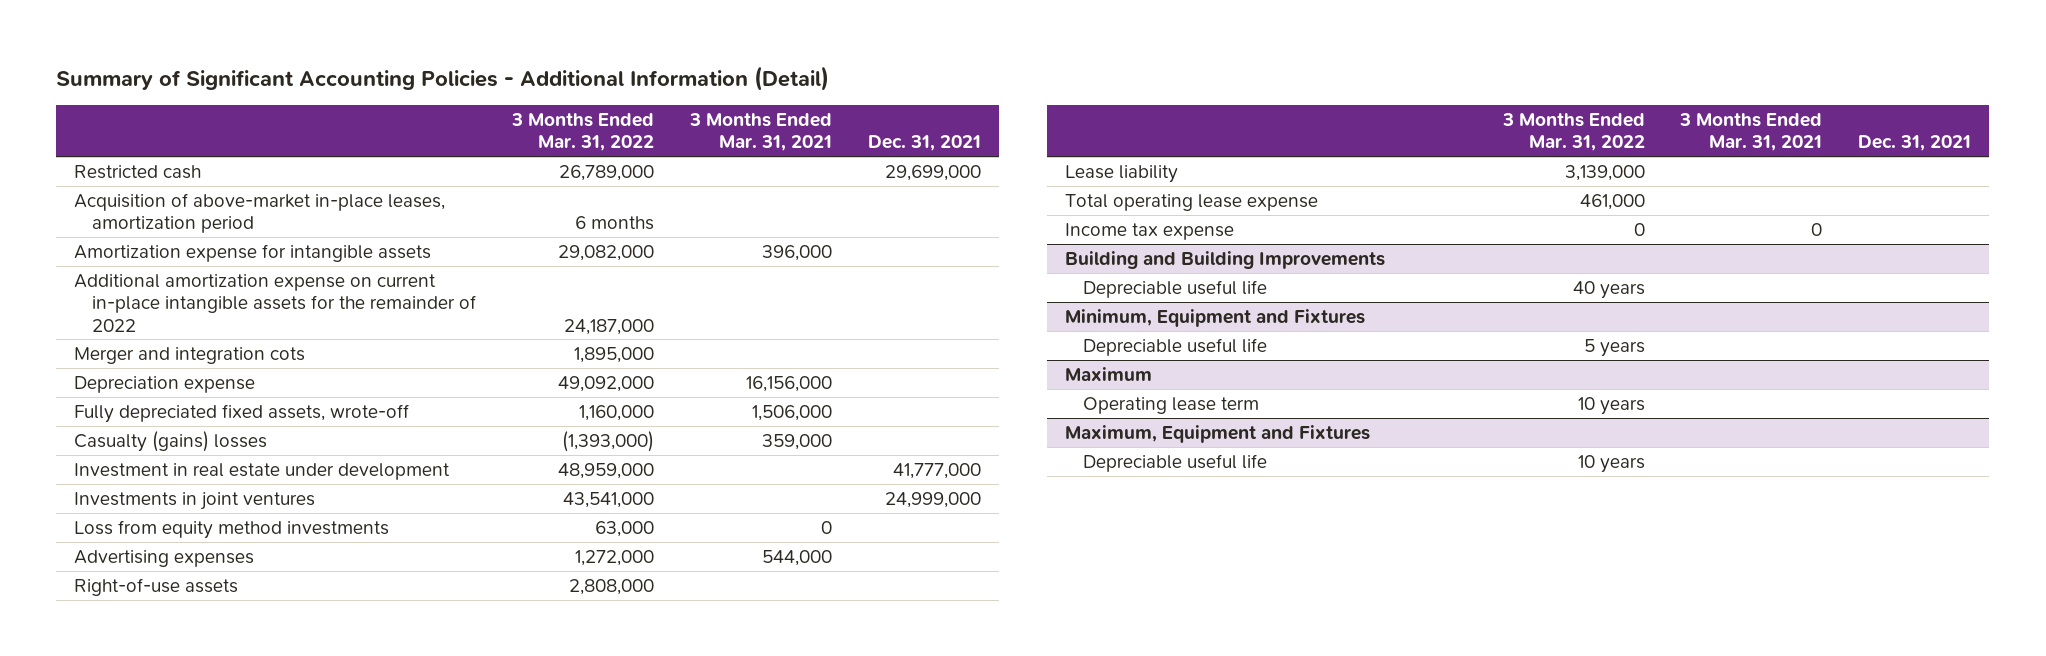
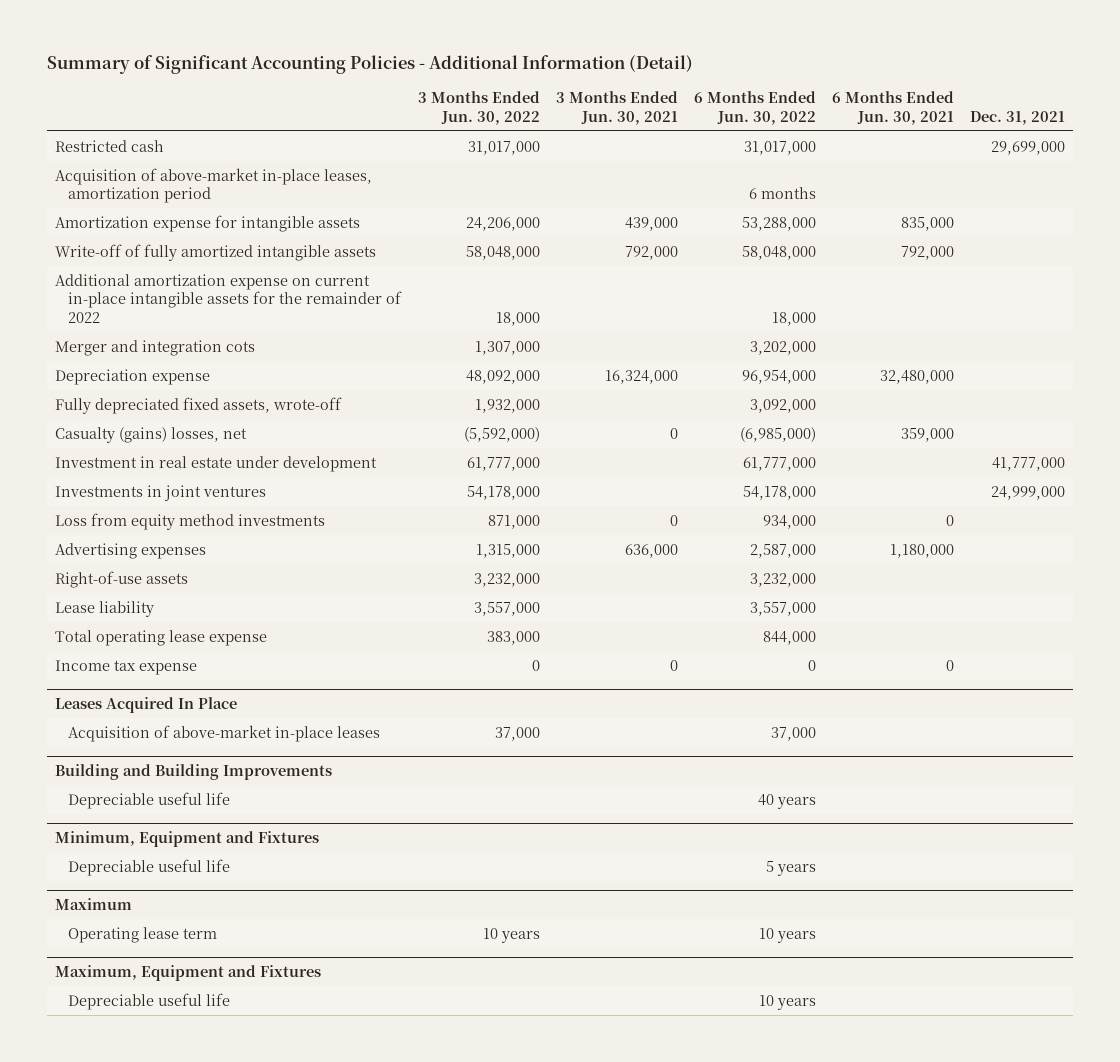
[511,113,655,152] 3 Months Ended Mar. 31, 2022 -> none
[689,113,833,152] 3 Months Ended Mar. 31, 2021 -> none
none -> [417,91,540,125] 3 Months Ended Jun. 30, 2022
none -> [555,91,678,125] 3 Months Ended Jun. 30, 2021
none -> [693,91,816,125] 6 Months Ended Jun. 30, 2022
none -> [832,91,955,125] 6 Months Ended Jun. 30, 2021
none -> [54,243,376,261] Write-off of fully amortized intangible assets
[74,430,268,452] Casualty (gains) losses -> [54,426,247,443] Casualty (gains) losses, net
none -> [54,696,237,713] Leases Acquired In Place
none -> [68,724,381,742] Acquisition of above-market in-place leases

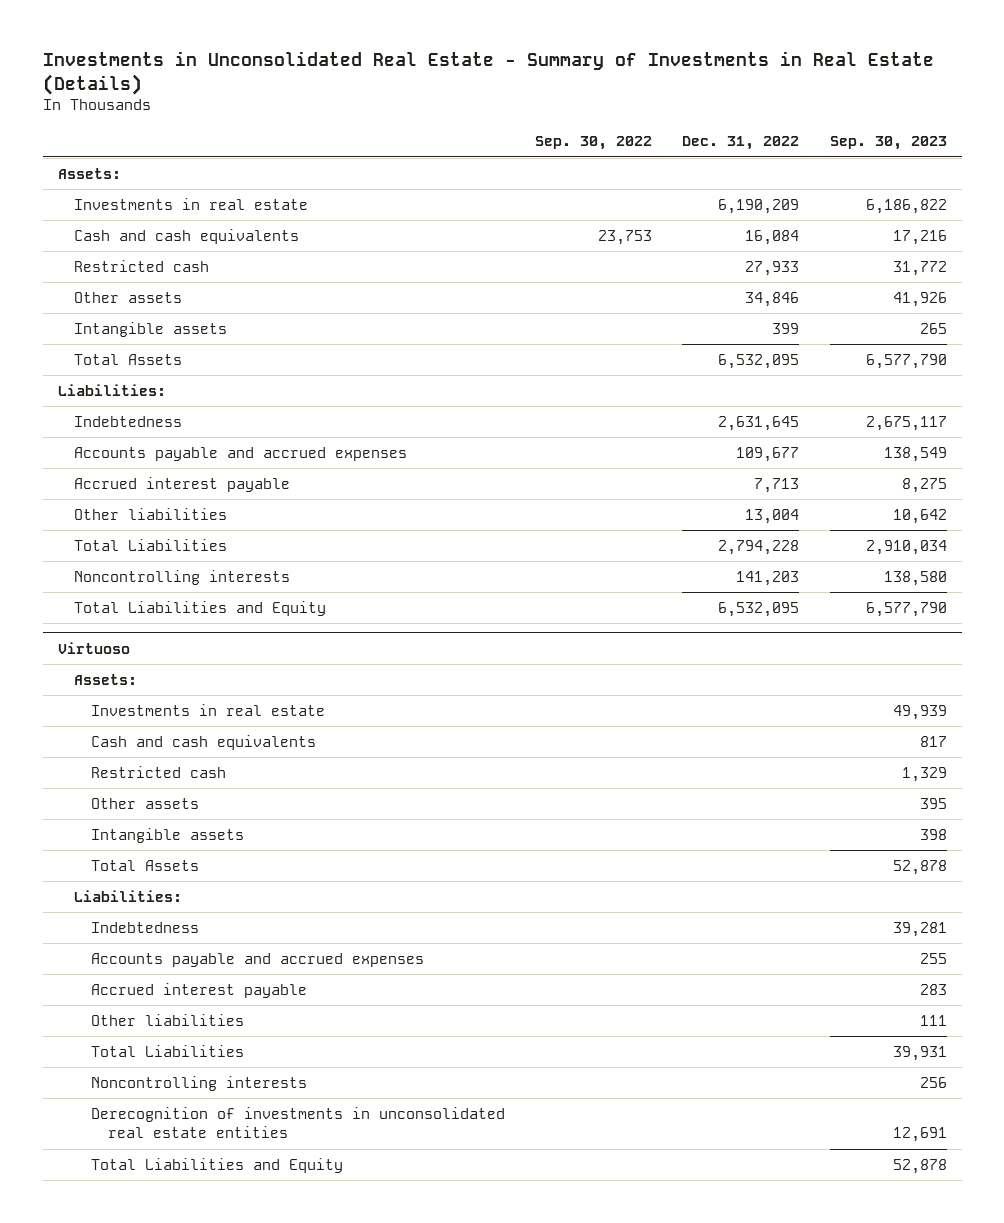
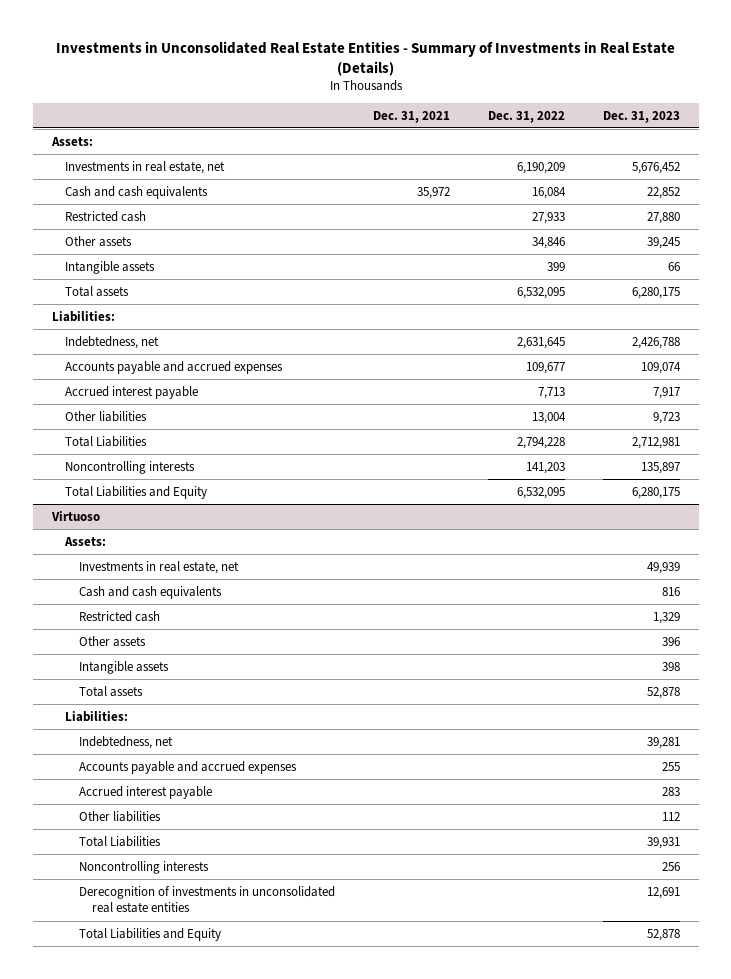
[42,51,934,95] Investments in Unconsolidated Real Estate - Summary of Investments in Real Estate (Details) -> [55,40,675,76] Investments in Unconsolidated Real Estate Entities - Summary of Investments in Real Estate (Details)
[535,136,653,151] Sep. 30, 2022 -> none
[829,136,947,151] Sep. 30, 2023 -> none
none -> [372,110,450,123] Dec. 31, 2021
none -> [602,110,680,123] Dec. 31, 2023
[74,197,309,210] Investments in real estate -> [65,160,226,174] Investments in real estate, net
[74,353,183,365] Total Assets -> [65,285,130,297] Total assets
[74,415,183,427] Indebtedness -> [65,335,160,349] Indebtedness, net
[90,703,325,716] Investments in real estate -> [78,560,239,574] Investments in real estate, net
[90,859,199,871] Total Assets -> [78,685,143,697] Total assets
[90,921,199,933] Indebtedness -> [78,735,173,749] Indebtedness, net

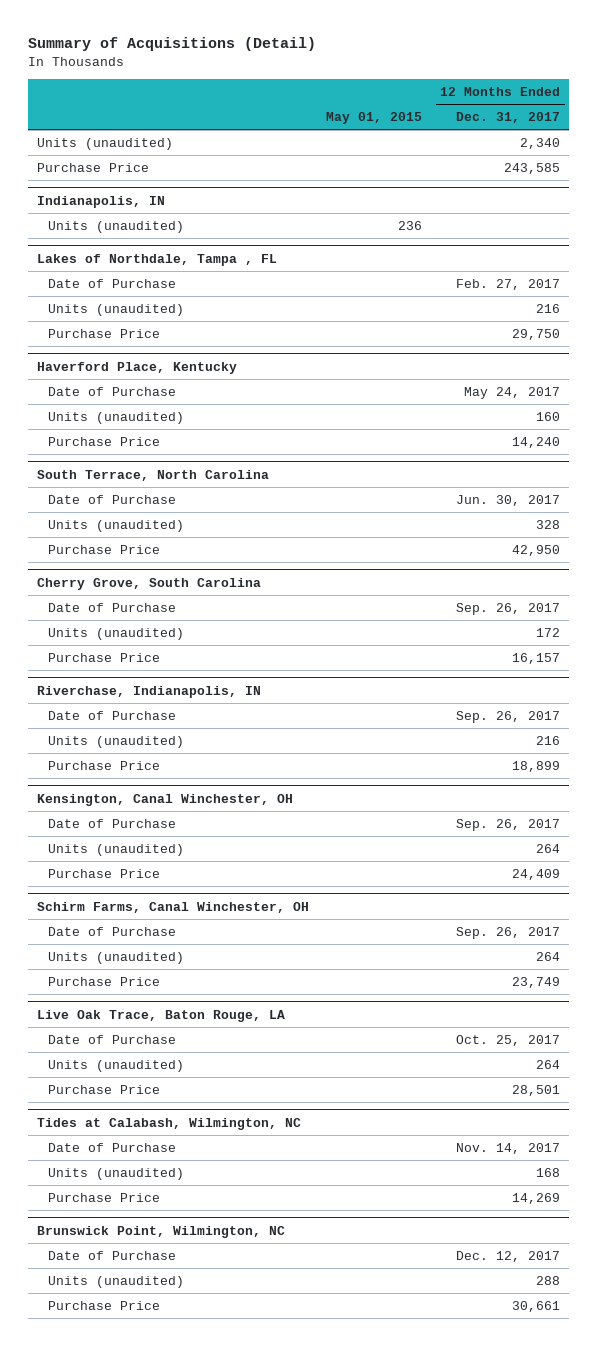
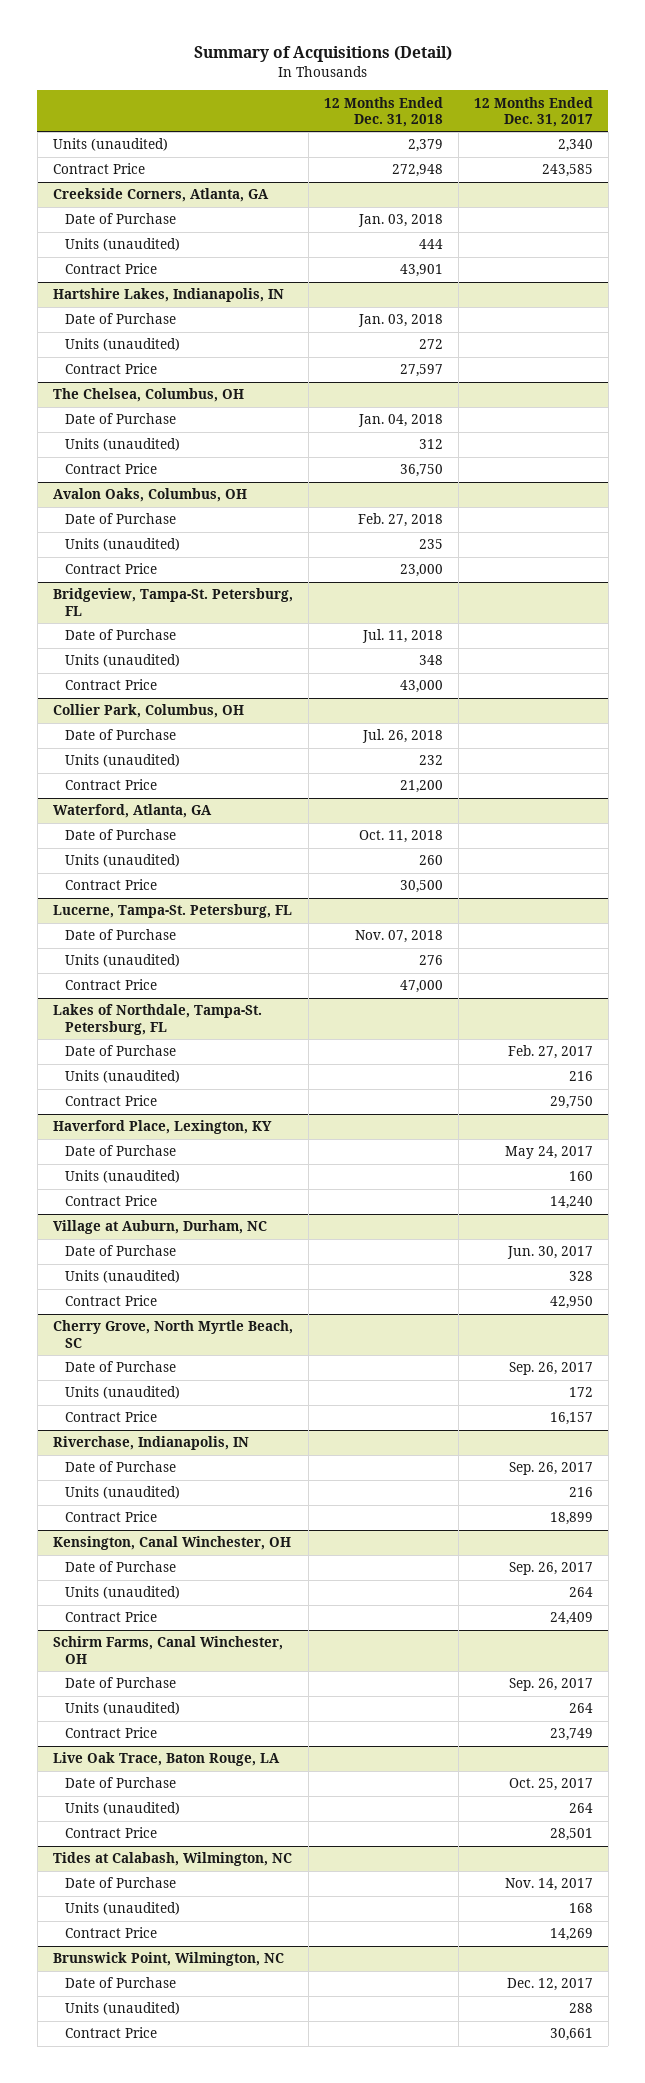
[326,112,423,125] May 01, 2015 -> none
none -> [323,96,443,127] 12 Months Ended Dec. 31, 2018
[36,162,149,172] Purchase Price -> [52,163,145,175] Contract Price
none -> [52,188,269,203] Creekside Corners, Atlanta, GA
none -> [64,213,176,225] Date of Purchase
none -> [64,238,180,252] Units (unaudited)
none -> [64,263,157,275] Contract Price
[36,195,165,208] Indianapolis, IN -> [52,288,284,303] Hartshire Lakes, Indianapolis, IN
none -> [64,313,176,325] Date of Purchase
none -> [64,363,157,375] Contract Price
none -> [52,388,244,403] The Chelsea, Columbus, OH
none -> [64,413,176,425] Date of Purchase
none -> [64,438,180,452] Units (unaudited)
none -> [64,463,157,475] Contract Price
none -> [52,488,247,503] Avalon Oaks, Columbus, OH
none -> [64,513,176,525] Date of Purchase
none -> [64,538,180,552] Units (unaudited)
none -> [64,563,157,575] Contract Price
none -> [52,588,293,616] Bridgeview, Tampa-St. Petersburg, FL
none -> [64,629,176,641] Date of Purchase
none -> [64,654,180,668] Units (unaudited)
none -> [64,679,157,691] Contract Price
none -> [52,704,244,719] Collier Park, Columbus, OH
none -> [64,729,176,741] Date of Purchase
none -> [64,754,180,768] Units (unaudited)
none -> [64,779,157,791] Contract Price
none -> [52,804,212,819] Waterford, Atlanta, GA
none -> [64,829,176,841] Date of Purchase
none -> [64,854,180,868] Units (unaudited)
none -> [64,879,157,891] Contract Price
none -> [52,904,292,919] Lucerne, Tampa-St. Petersburg, FL
none -> [64,929,176,941] Date of Purchase
none -> [64,954,180,968] Units (unaudited)
none -> [64,979,157,991] Contract Price
[36,253,277,266] Lakes of Northdale, Tampa , FL -> [52,1004,262,1035] Lakes of Northdale, Tampa-St. Petersburg, FL
[47,328,160,338] Purchase Price -> [64,1095,157,1107] Contract Price
[36,361,237,374] Haverford Place, Kentucky -> [52,1120,272,1135] Haverford Place, Lexington, KY
[47,436,160,446] Purchase Price -> [64,1195,157,1207] Contract Price
[36,469,269,481] South Terrace, North Carolina -> [52,1220,267,1235] Village at Auburn, Durham, NC
[47,544,160,554] Purchase Price -> [64,1295,157,1307] Contract Price
[36,577,261,590] Cherry Grove, South Carolina -> [52,1320,293,1348] Cherry Grove, North Myrtle Beach, SC
[47,652,160,662] Purchase Price -> [64,1411,157,1423] Contract Price
[47,760,160,770] Purchase Price -> [64,1511,157,1523] Contract Price
[47,868,160,878] Purchase Price -> [64,1611,157,1623] Contract Price
[47,976,160,986] Purchase Price -> [64,1727,157,1739] Contract Price
[47,1084,160,1094] Purchase Price -> [64,1827,157,1839] Contract Price
[47,1192,160,1202] Purchase Price -> [64,1927,157,1939] Contract Price
[47,1300,160,1310] Purchase Price -> [64,2027,157,2039] Contract Price

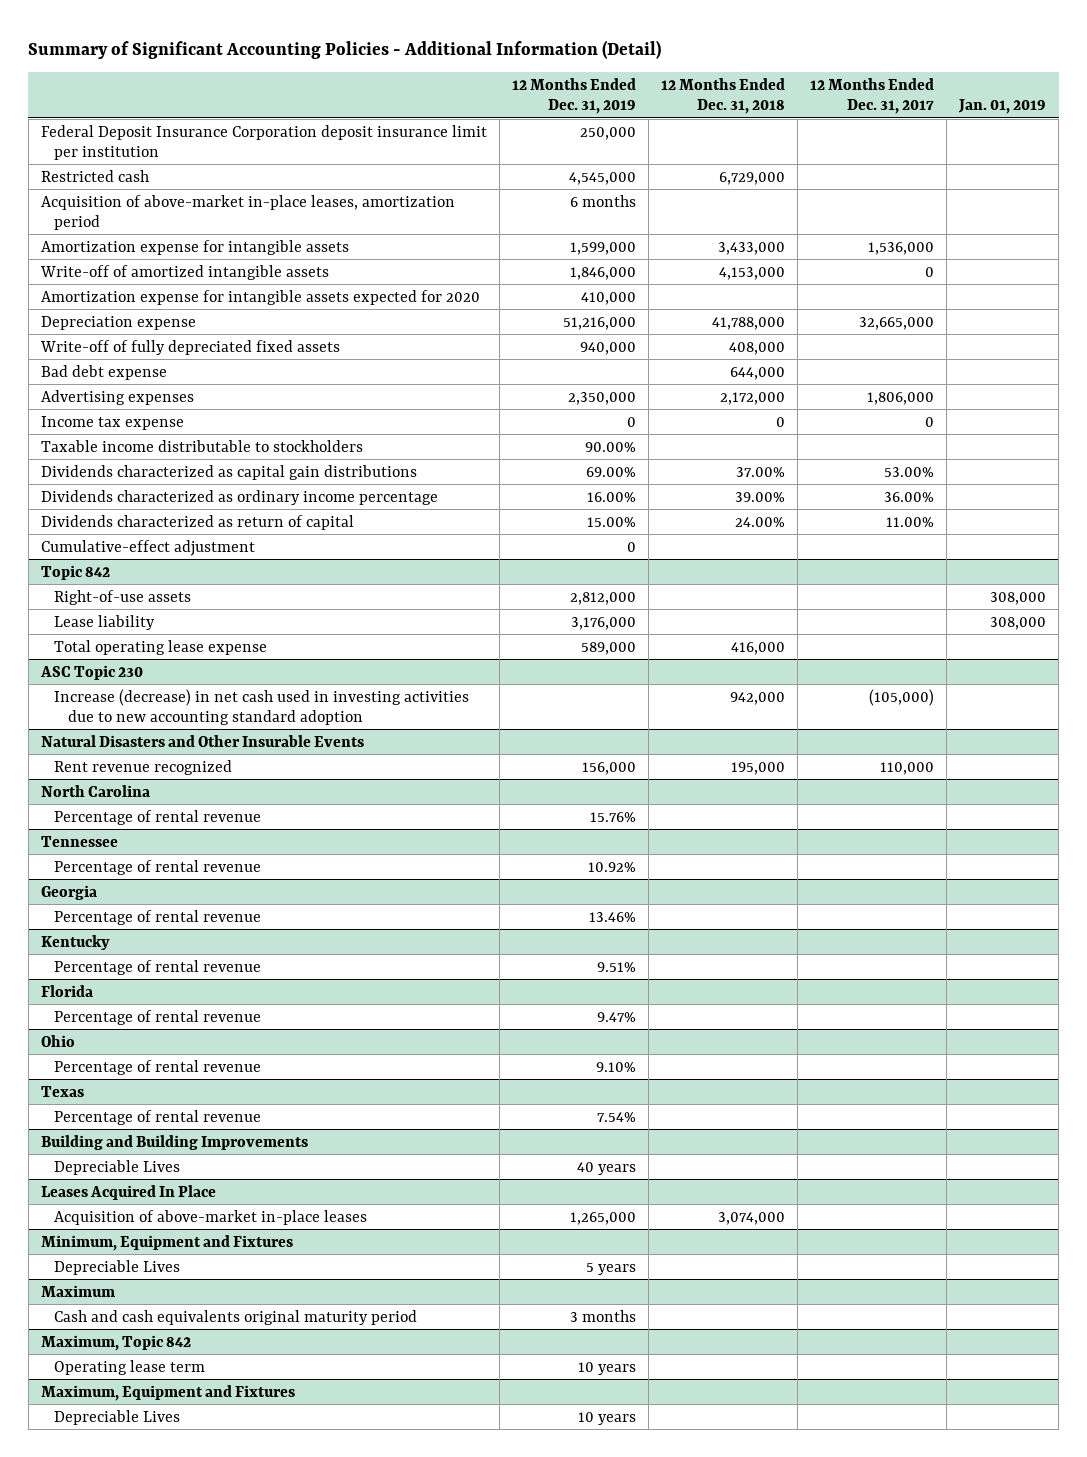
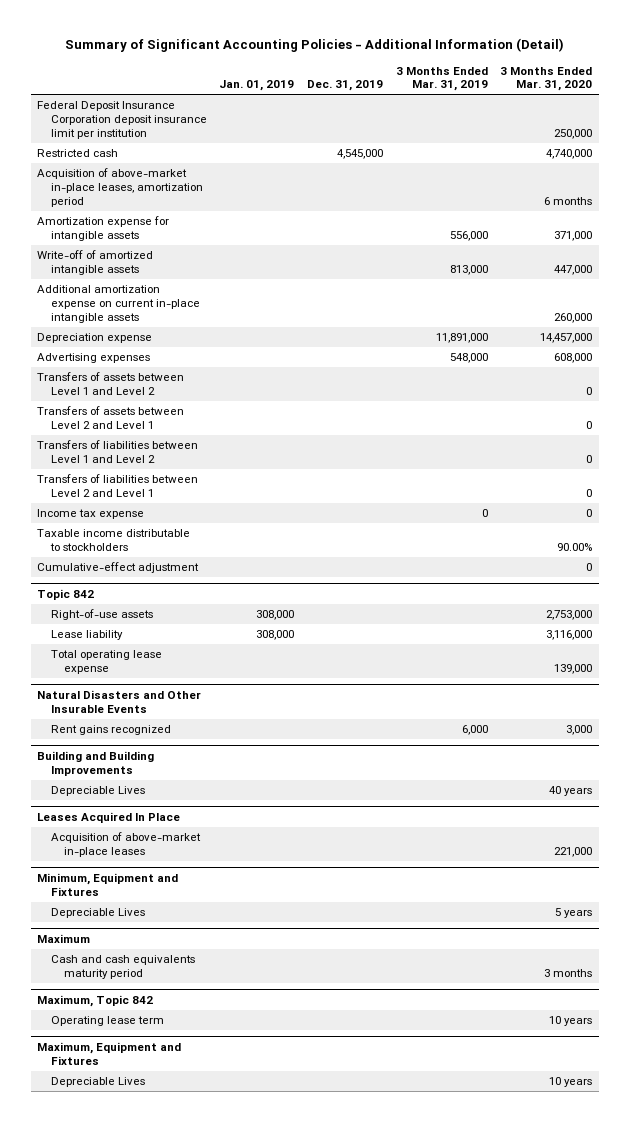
[511,77,636,114] 12 Months Ended Dec. 31, 2019 -> none
[660,77,785,114] 12 Months Ended Dec. 31, 2018 -> none
[810,77,935,114] 12 Months Ended Dec. 31, 2017 -> none
none -> [307,80,384,92] Dec. 31, 2019
none -> [395,66,488,92] 3 Months Ended Mar. 31, 2019
none -> [500,66,593,92] 3 Months Ended Mar. 31, 2020
[40,289,480,305] Amortization expense for intangible assets expected for 2020 -> none
none -> [37,285,200,323] Additional amortization expense on current in-place intangible assets
[39,339,340,355] Write-off of fully depreciated fixed assets -> none
[40,364,167,380] Bad debt expense -> none
none -> [37,372,185,396] Transfers of assets between Level 1 and Level 2
none -> [37,406,185,430] Transfers of assets between Level 2 and Level 1
none -> [37,440,199,464] Transfers of liabilities between Level 1 and Level 2
none -> [37,474,199,498] Transfers of liabilities between Level 2 and Level 1
[40,464,417,480] Dividends characterized as capital gain distributions -> none
[40,489,438,505] Dividends characterized as ordinary income percentage -> none
[40,514,354,530] Dividends characterized as return of capital -> none
[39,664,143,680] ASC Topic 230 -> none
[54,688,470,725] Increase (decrease) in net cash used in investing activities due to new accounting standard adoption -> none
[40,784,150,797] North Carolina -> none
[54,809,262,825] Percentage of rental revenue -> none
[40,835,118,847] Tennessee -> none
[54,859,262,875] Percentage of rental revenue -> none
[40,884,97,900] Georgia -> none
[54,909,262,925] Percentage of rental revenue -> none
[40,934,110,950] Kentucky -> none
[54,959,262,975] Percentage of rental revenue -> none
[40,984,93,997] Florida -> none
[54,1009,262,1025] Percentage of rental revenue -> none
[40,1034,75,1047] Ohio -> none
[54,1059,262,1075] Percentage of rental revenue -> none
[40,1085,84,1097] Texas -> none
[54,1109,262,1125] Percentage of rental revenue -> none
[54,759,233,775] Rent revenue recognized -> [50,725,171,736] Rent gains recognized
[54,1309,418,1325] Cash and cash equivalents original maturity period -> [50,955,195,980] Cash and cash equivalents maturity period

